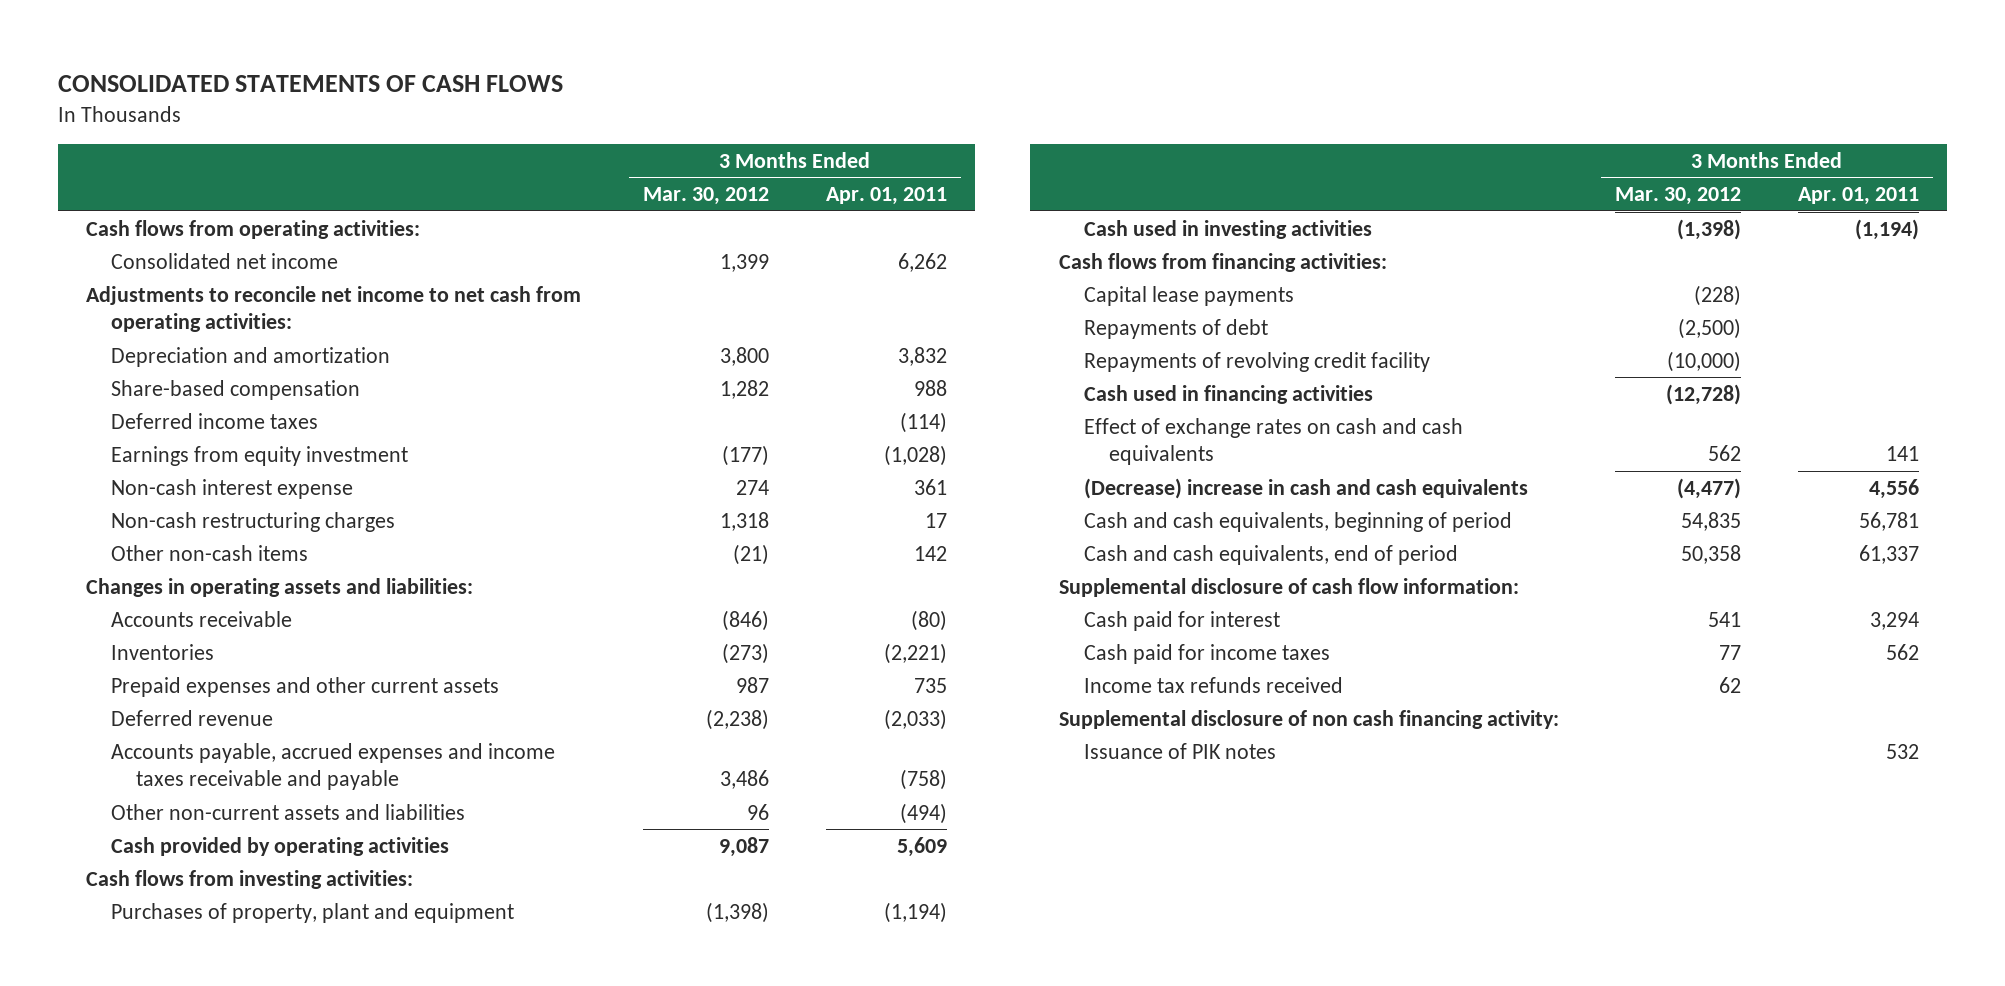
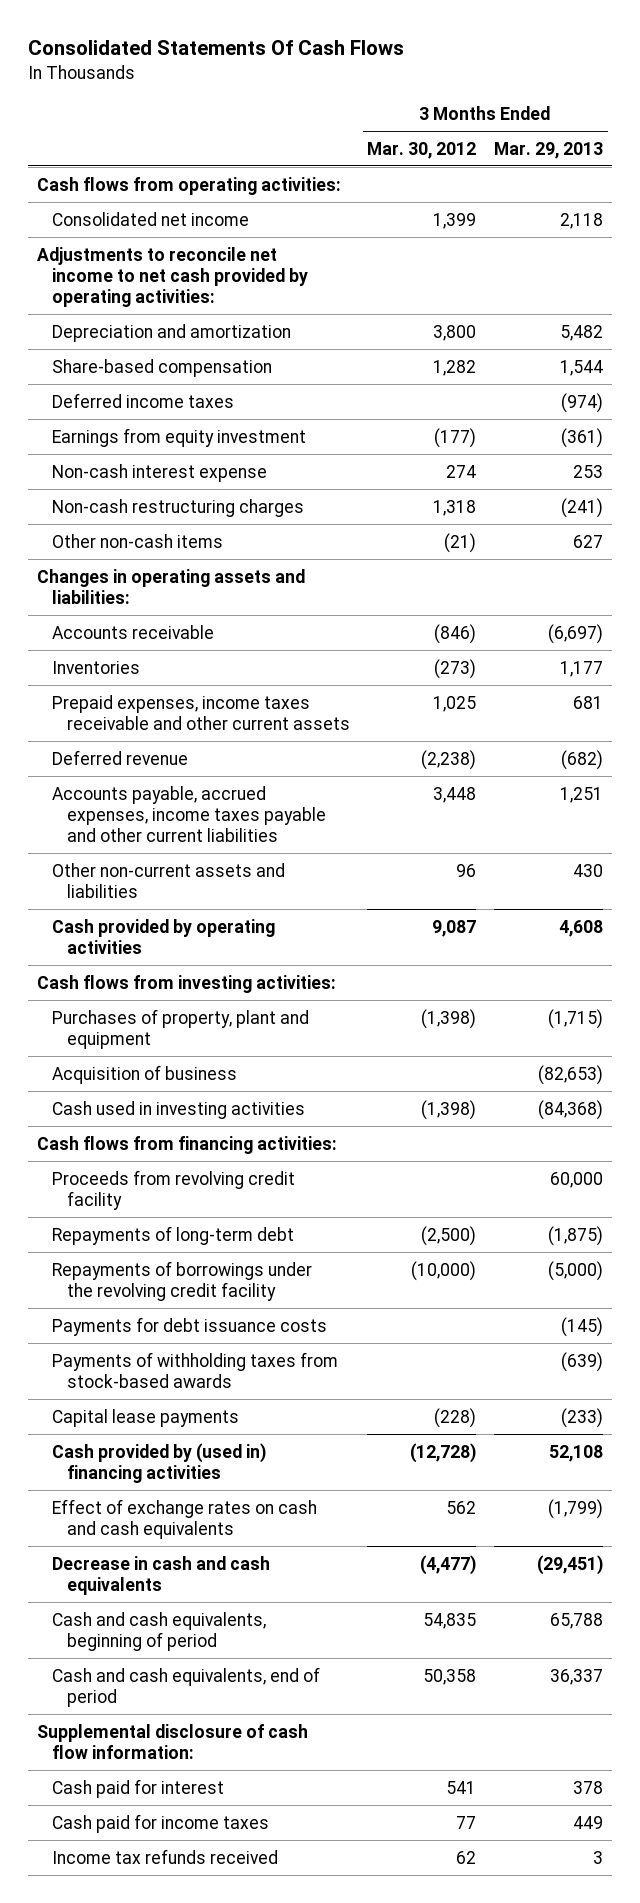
[57,75,563,93] CONSOLIDATED STATEMENTS OF CASH FLOWS -> [27,40,404,56] Consolidated Statements Of Cash Flows
[825,187,947,206] Apr. 01, 2011 -> none
none -> [494,141,604,159] Mar. 29, 2013
[86,285,582,333] Adjustments to reconcile net income to net cash from operating activities: -> [36,246,308,307] Adjustments to reconcile net income to net cash provided by operating activities:
[111,676,500,697] Prepaid expenses and other current assets -> [51,694,350,730] Prepaid expenses, income taxes receivable and other current assets
[735,676,769,693] 987 -> [433,695,477,712] 1,025
[111,742,556,791] Accounts payable, accrued expenses and income taxes receivable and payable -> [51,785,326,842] Accounts payable, accrued expenses, income taxes payable and other current liabilities
[719,770,769,790] 3,486 -> [433,786,477,803] 3,448
none -> [51,1064,237,1084] Acquisition of business
none -> [51,1169,295,1210] Proceeds from revolving credit facility
none -> [51,1225,294,1245] Repayments of long-term debt
none -> [51,1260,312,1301] Repayments of borrowings under the revolving credit facility
none -> [51,1316,327,1336] Payments for debt issuance costs
none -> [51,1351,338,1388] Payments of withholding taxes from stock-based awards
[1083,318,1268,339] Repayments of debt -> none
[1083,351,1430,372] Repayments of revolving credit facility -> none
[1083,384,1373,404] Cash used in financing activities -> [51,1442,266,1483] Cash provided by (used in) financing activities
[1083,477,1528,499] (Decrease) increase in cash and cash equivalents -> [51,1555,270,1595] Decrease in cash and cash equivalents
[1058,709,1559,729] Supplemental disclosure of non cash financing activity: -> none
[1083,742,1276,759] Issuance of PIK notes -> none

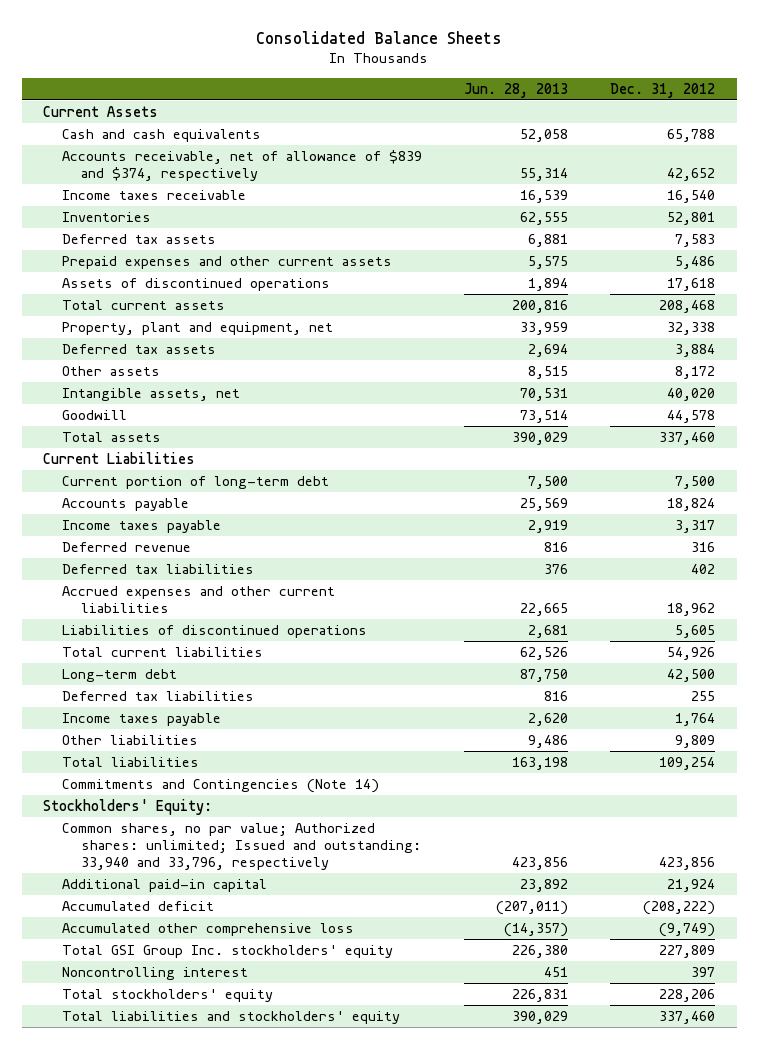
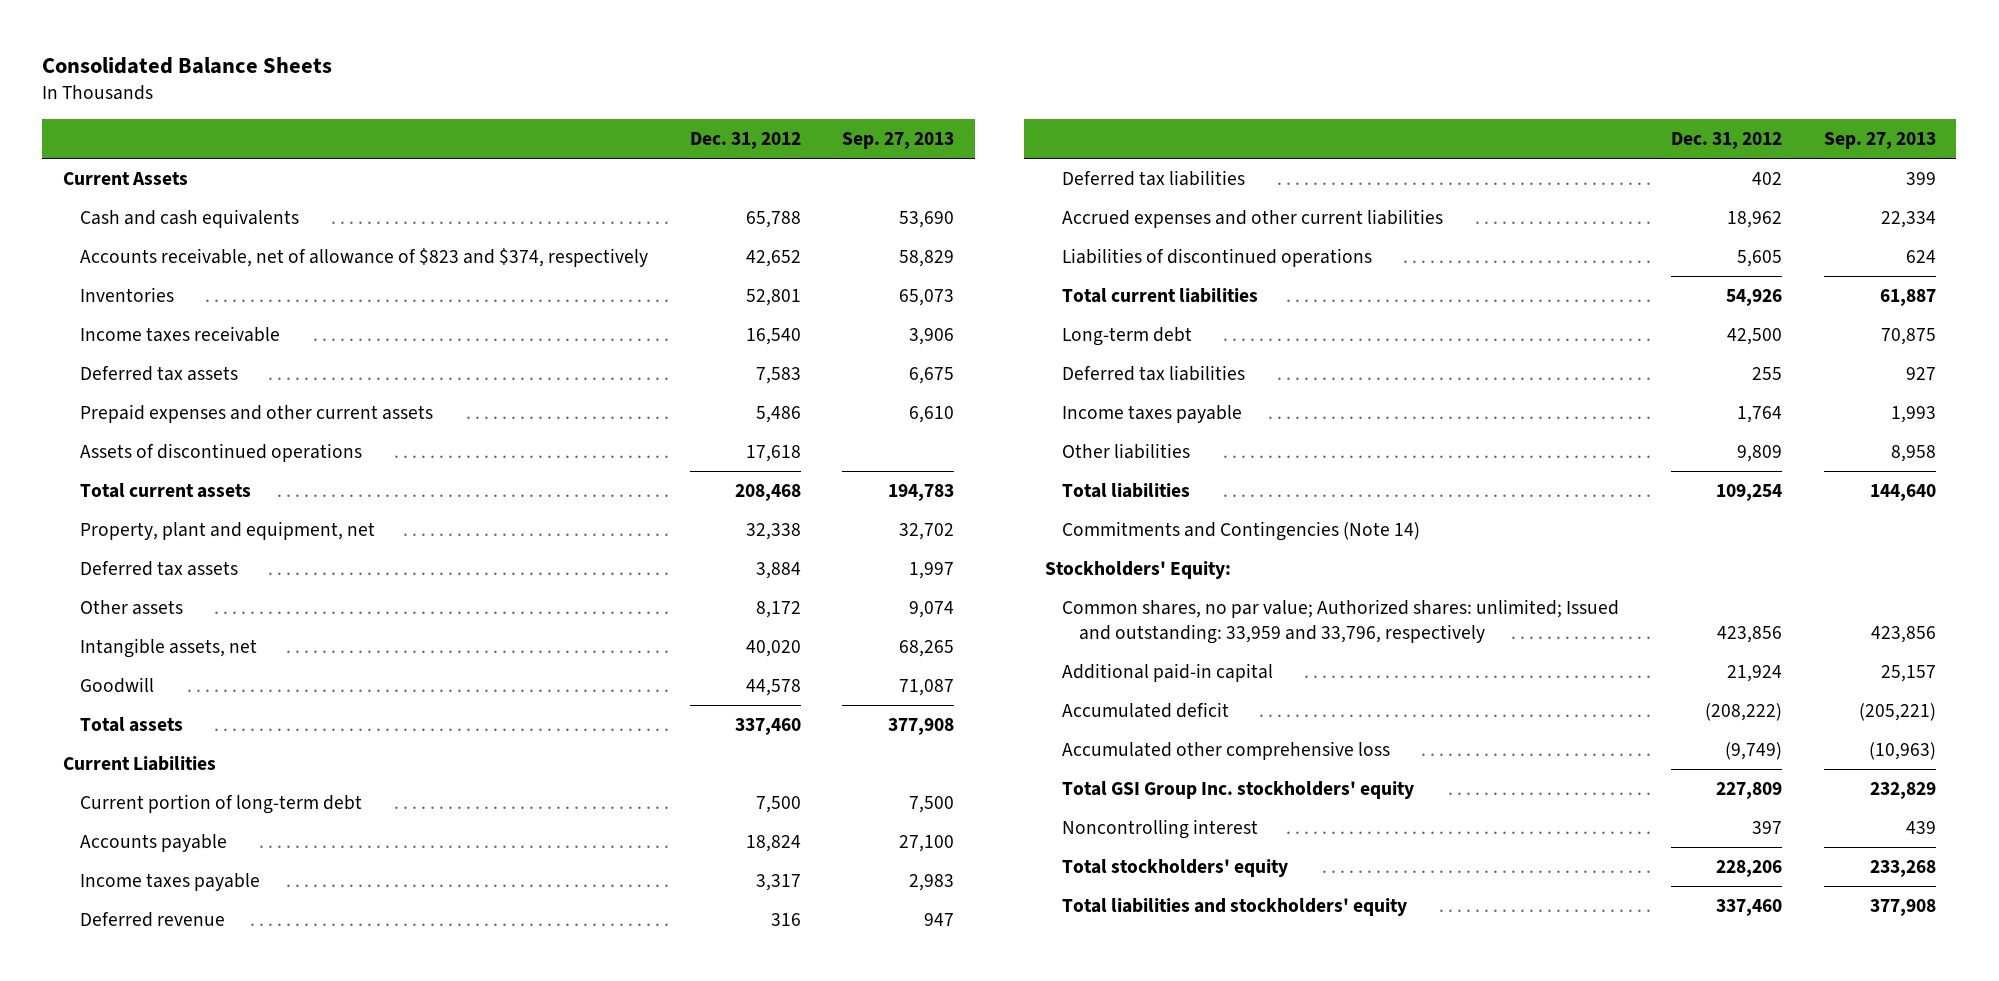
[464,82,569,98] Jun. 28, 2013 -> none
none -> [841,132,954,150] Sep. 27, 2013
[61,150,422,182] Accounts receivable, net of allowance of $839 and $374, respectively -> [80,247,649,267] Accounts receivable, net of allowance of $823 and $374, respectively
[61,190,246,201] Income taxes receivable -> [80,325,281,342] Income taxes receivable
[61,823,421,871] Common shares, no par value; Authorized shares: unlimited; Issued and outstanding: 33,940 and 33,796, respectively -> [1061,598,1619,645] Common shares, no par value; Authorized shares: unlimited; Issued and outstanding: 33,959 and 33,796, respectively

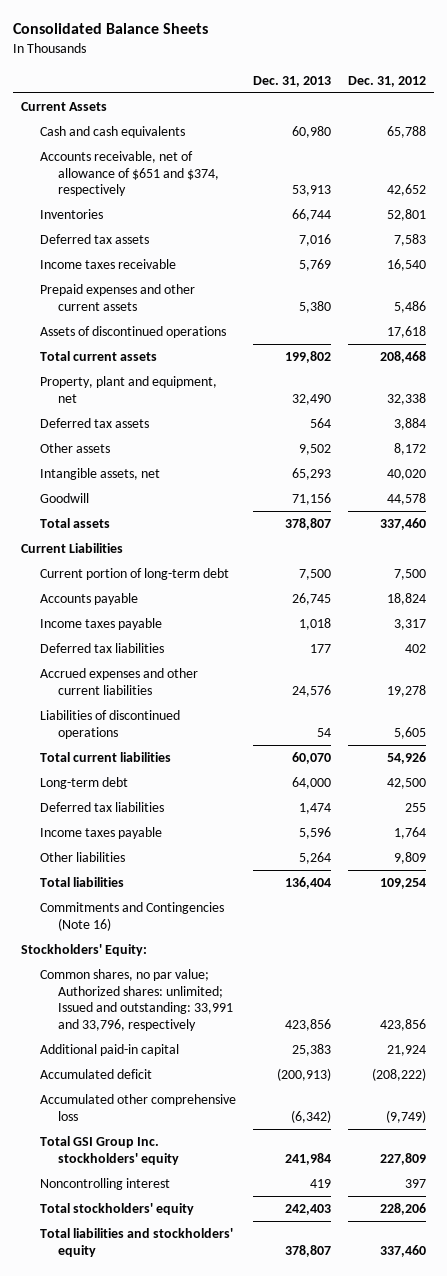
[841,132,954,150] Sep. 27, 2013 -> none
none -> [252,75,331,87] Dec. 31, 2013
[80,247,649,267] Accounts receivable, net of allowance of $823 and $374, respectively -> [39,151,220,197] Accounts receivable, net of allowance of $651 and $374, respectively
[80,325,281,342] Income taxes receivable -> [39,259,176,270] Income taxes receivable
[80,911,226,927] Deferred revenue -> none
[1727,210,1783,228] 18,962 -> [386,684,426,697] 19,278
[1061,520,1420,541] Commitments and Contingencies (Note 14) -> [39,902,224,931] Commitments and Contingencies (Note 16)
[1061,598,1619,645] Common shares, no par value; Authorized shares: unlimited; Issued and outstanding: 33,959 and 33,796, respectively -> [39,969,234,1031] Common shares, no par value; Authorized shares: unlimited; Issued and outstanding: 33,991 and 33,796, respectively

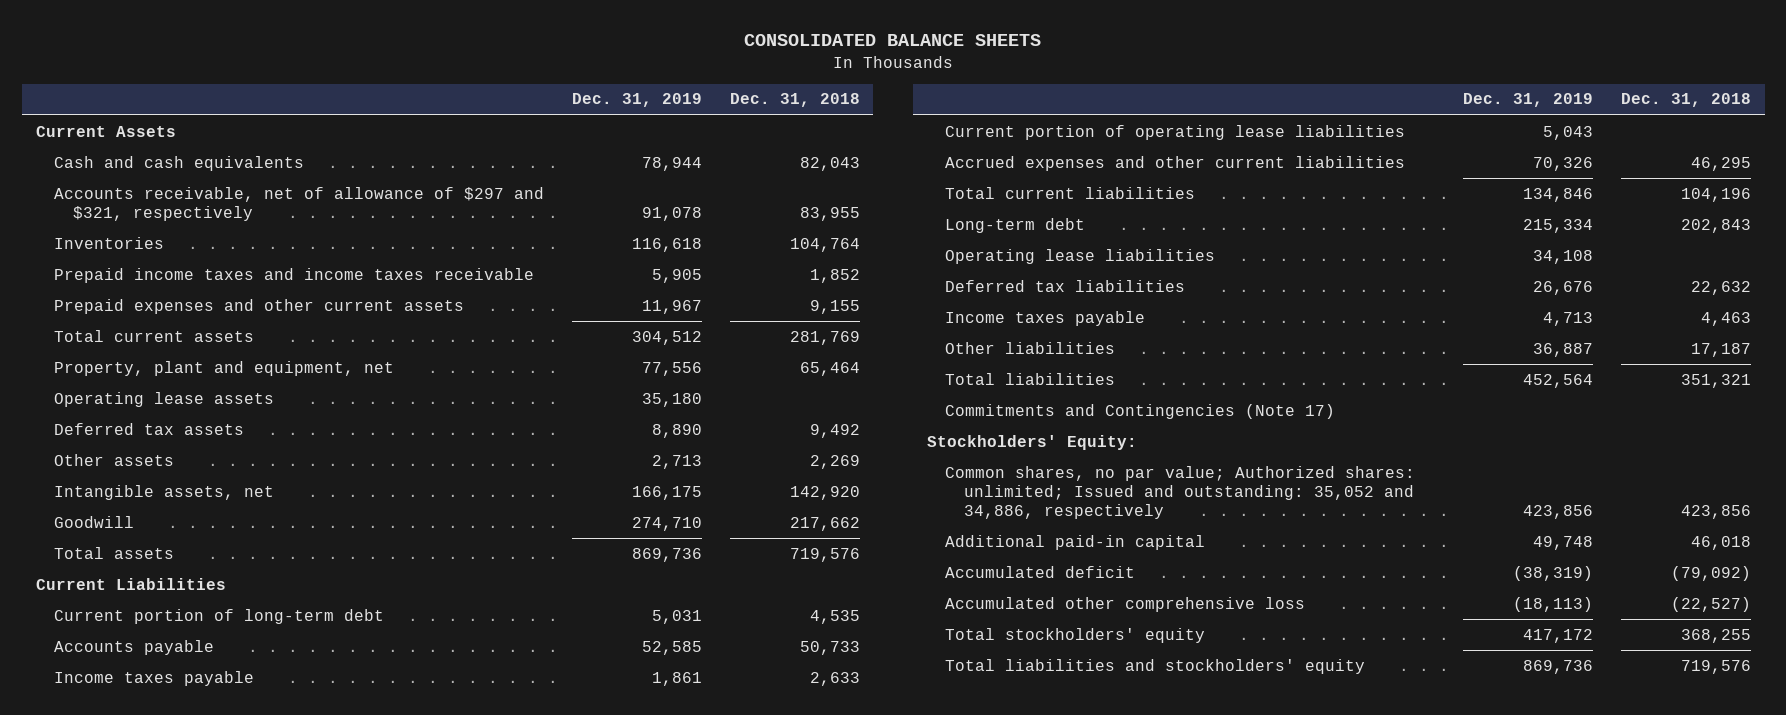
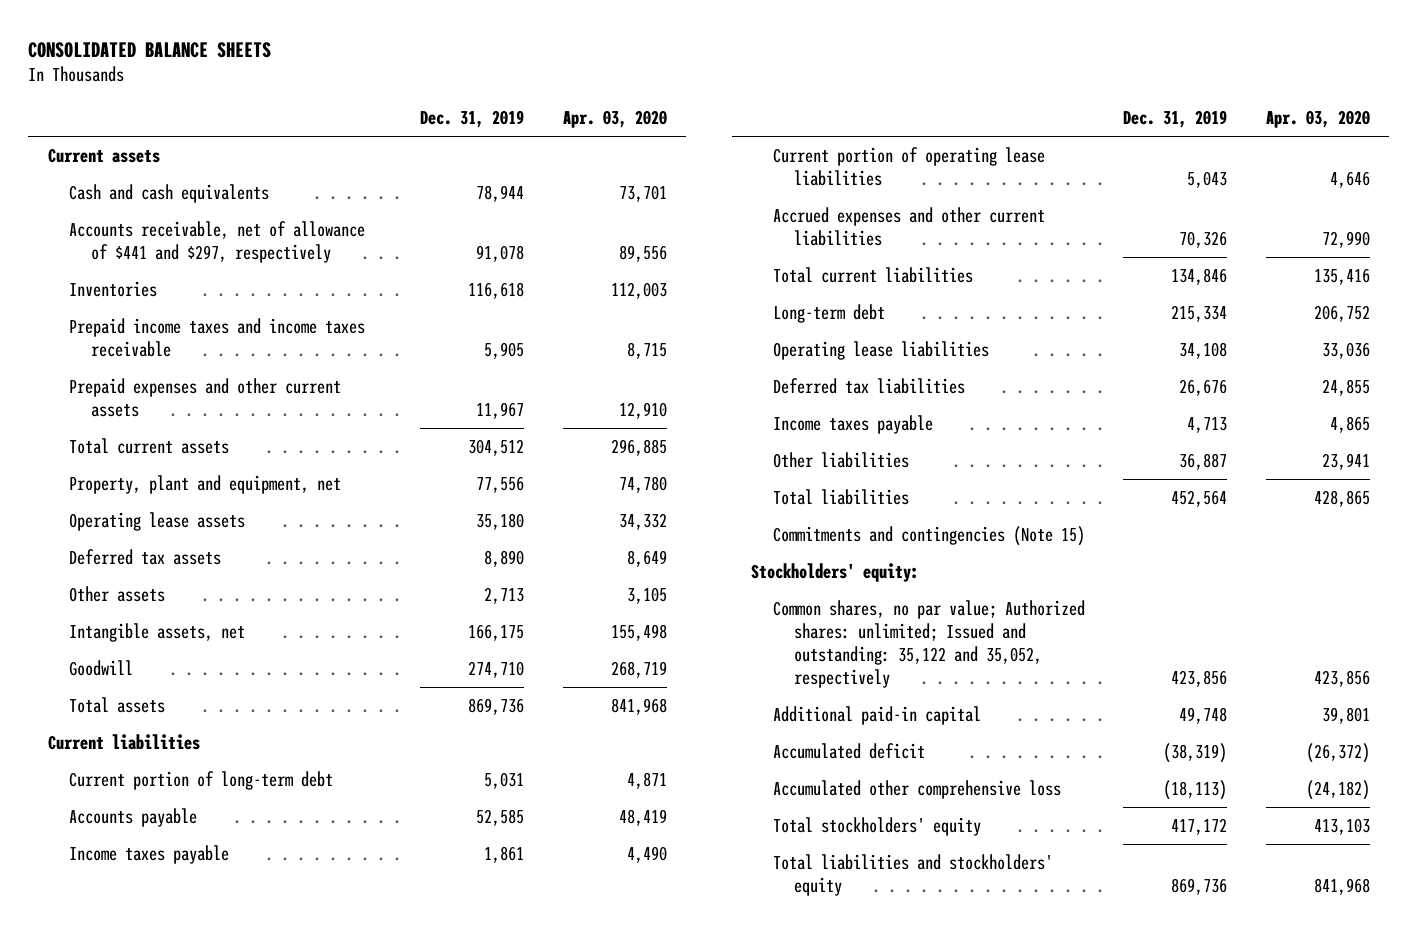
[729,93,860,108] Dec. 31, 2018 -> none
none -> [562,110,667,129] Apr. 03, 2020
[35,125,176,137] Current Assets -> [47,147,160,163] Current assets
[54,186,545,221] Accounts receivable, net of allowance of $297 and $321, respectively -> [69,220,366,263] Accounts receivable, net of allowance of $441 and $297, respectively
[35,577,226,590] Current Liabilities -> [47,733,200,750] Current liabilities
[945,403,1336,419] Commitments and Contingencies (Note 17) -> [772,525,1085,546] Commitments and contingencies (Note 15)
[926,434,1137,450] Stockholders' Equity: -> [751,562,920,582] Stockholders' equity:
[945,465,1416,519] Common shares, no par value; Authorized shares: unlimited; Issued and outstanding: 35,052 and 34,886, respectively -> [772,599,1085,689] Common shares, no par value; Authorized shares: unlimited; Issued and outstanding: 35,122 and 35,052, respectively

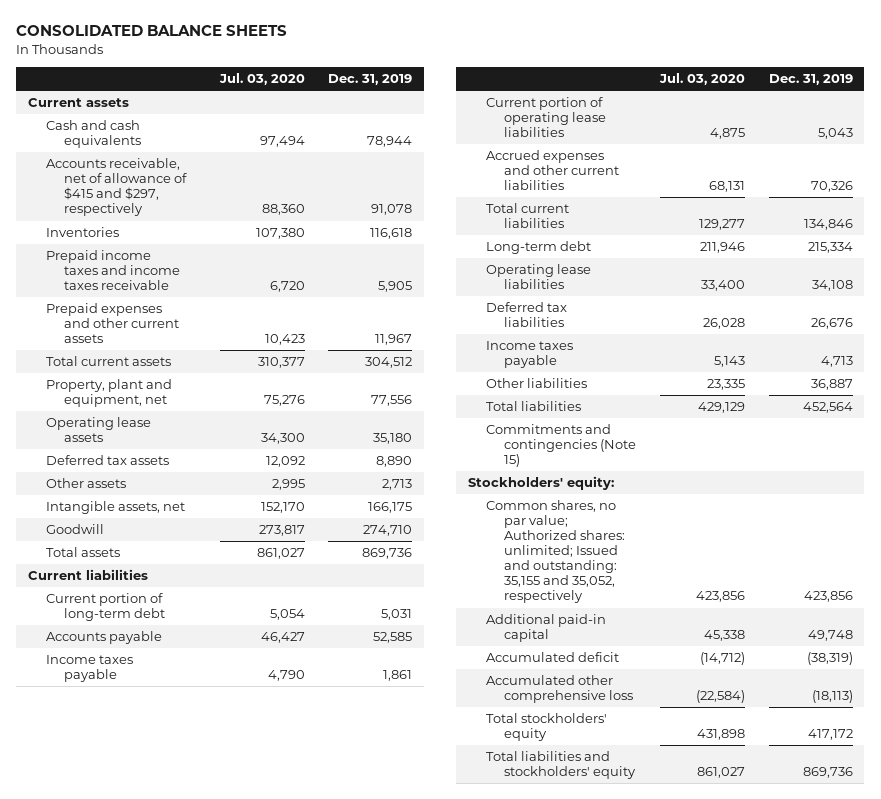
[562,110,667,129] Apr. 03, 2020 -> none
none -> [218,73,305,86] Jul. 03, 2020
[69,220,366,263] Accounts receivable, net of allowance of $441 and $297, respectively -> [46,158,188,217] Accounts receivable, net of allowance of $415 and $297, respectively
[772,599,1085,689] Common shares, no par value; Authorized shares: unlimited; Issued and outstanding: 35,122 and 35,052, respectively -> [486,500,626,604] Common shares, no par value; Authorized shares: unlimited; Issued and outstanding: 35,155 and 35,052, respectively

